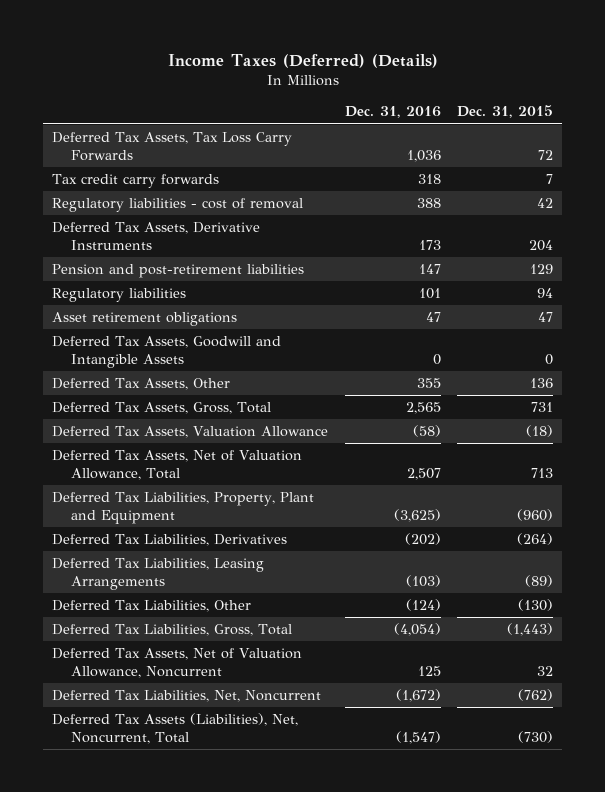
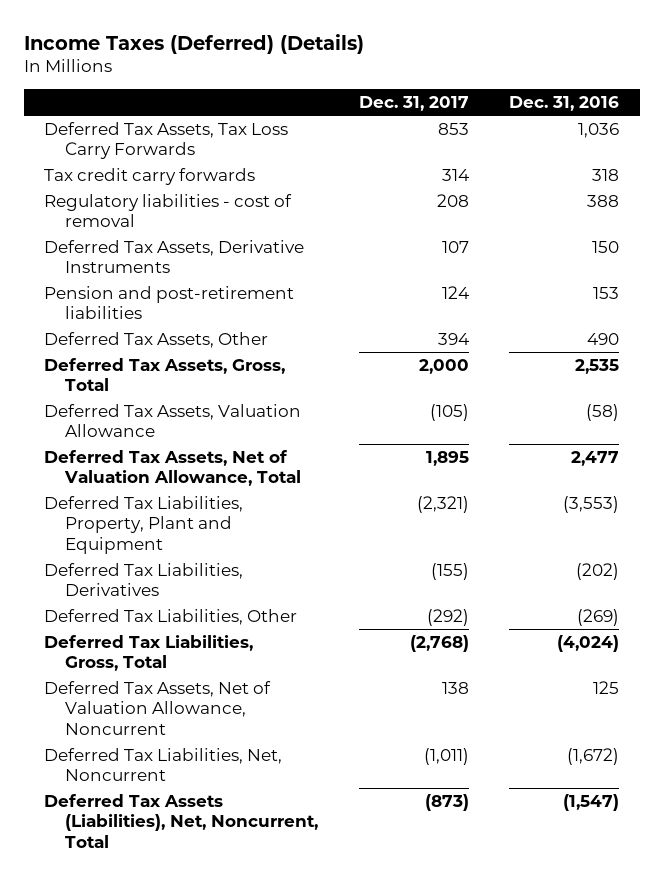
[457,105,554,119] Dec. 31, 2015 -> none
none -> [358,96,469,112] Dec. 31, 2017
[51,288,186,303] Regulatory liabilities -> none
[51,312,237,327] Asset retirement obligations -> none
[51,336,281,368] Deferred Tax Assets, Goodwill and Intangible Assets -> none
[418,239,441,250] 173 -> [592,240,620,253] 150
[418,264,441,275] 147 -> [593,286,620,299] 153
[416,378,441,389] 355 -> [587,332,620,345] 490
[405,402,441,415] 2,565 -> [575,358,620,374] 2,535
[406,467,441,480] 2,507 -> [571,450,620,466] 2,477
[393,508,441,522] (3,625) -> [563,495,620,513] (3,553)
[51,558,264,590] Deferred Tax Liabilities, Leasing Arrangements -> none
[405,599,441,612] (124) -> [577,608,620,626] (269)
[393,623,441,637] (4,054) -> [557,634,620,652] (4,024)

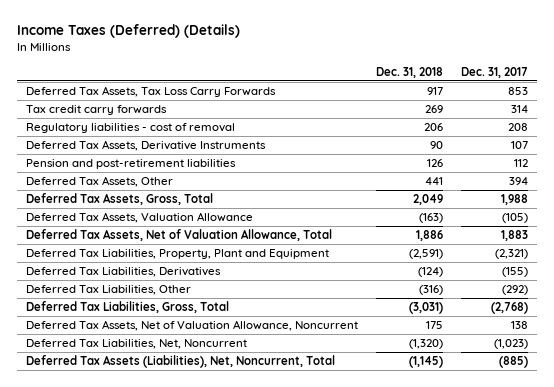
[509,96,620,112] Dec. 31, 2016 -> none
none -> [375,66,443,78] Dec. 31, 2018
[441,285,469,299] 124 -> [513,159,528,168] 112
[418,358,469,374] 2,000 -> [500,194,528,206] 1,988
[425,450,469,466] 1,895 -> [500,230,528,242] 1,883
[423,747,469,765] (1,011) -> [493,339,528,350] (1,023)
[424,793,469,811] (873) -> [498,356,528,369] (885)

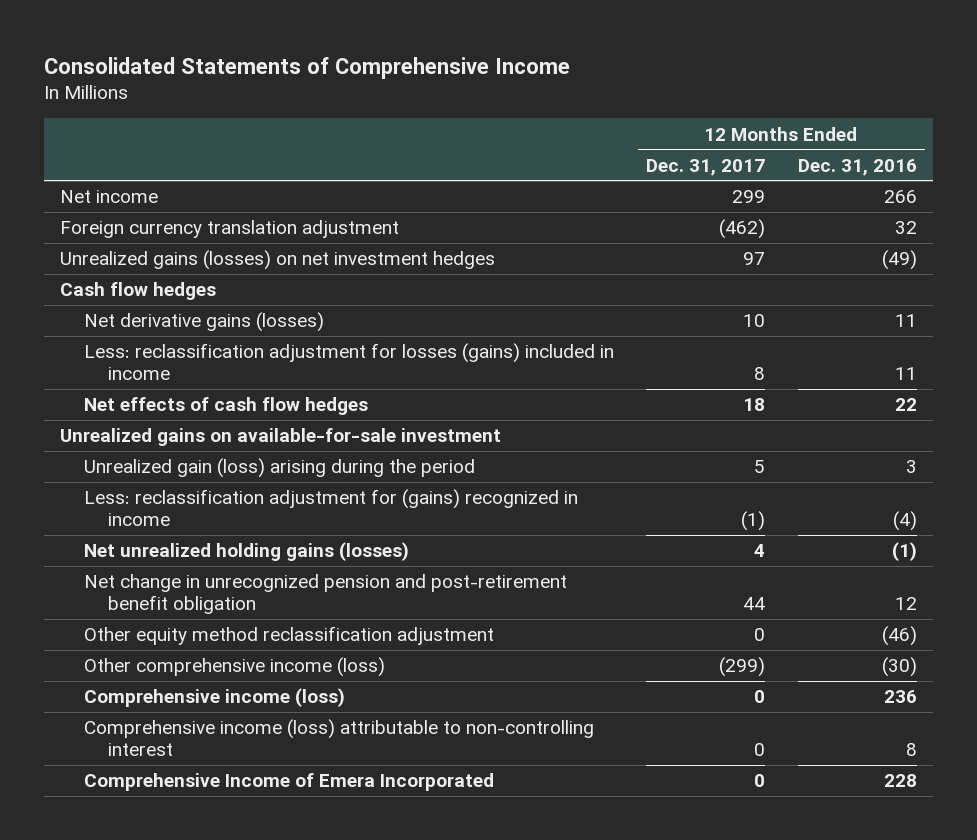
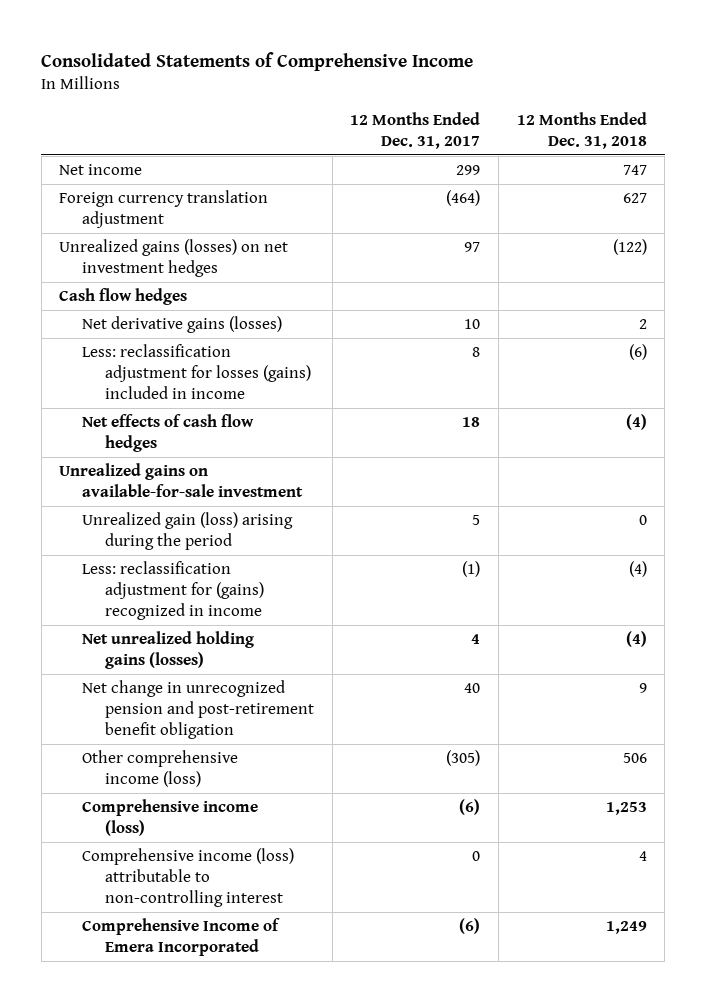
[797,158,917,176] Dec. 31, 2016 -> none
none -> [516,111,647,149] 12 Months Ended Dec. 31, 2018
[719,219,766,240] (462) -> [446,190,481,207] (464)
[84,626,495,646] Other equity method reclassification adjustment -> none
[743,597,766,611] 44 -> [464,683,481,694] 40
[719,657,766,678] (299) -> [446,750,481,767] (305)
[754,690,766,704] 0 -> [459,799,481,816] (6)
[754,774,766,788] 0 -> [459,918,481,935] (6)

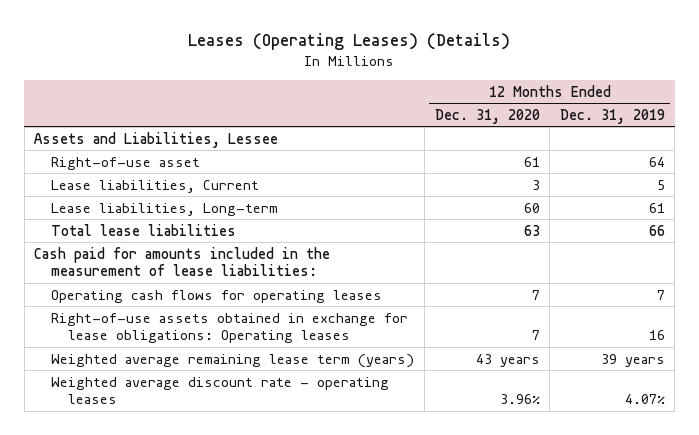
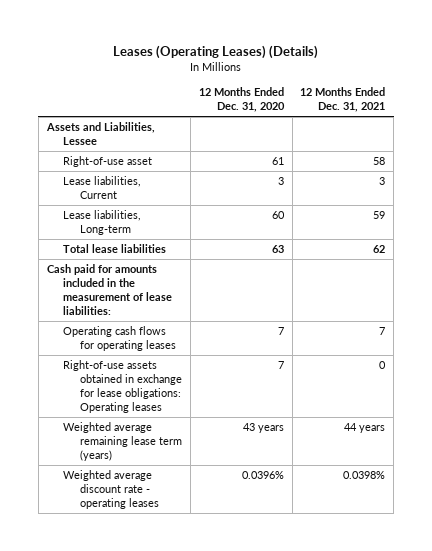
[559,108,665,124] Dec. 31, 2019 -> none
none -> [300,86,386,112] 12 Months Ended Dec. 31, 2021
[499,394,540,405] 3.96% -> [241,471,284,480] 0.0396%

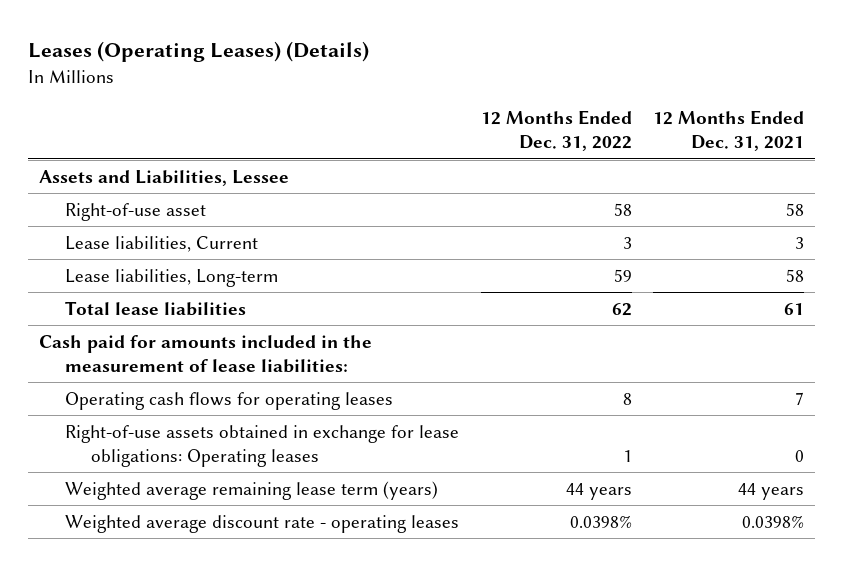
[198,86,285,112] 12 Months Ended Dec. 31, 2020 -> none
none -> [480,110,632,152] 12 Months Ended Dec. 31, 2022
[373,211,386,220] 59 -> [786,268,805,282] 58
[373,245,386,254] 62 -> [784,302,805,315] 61

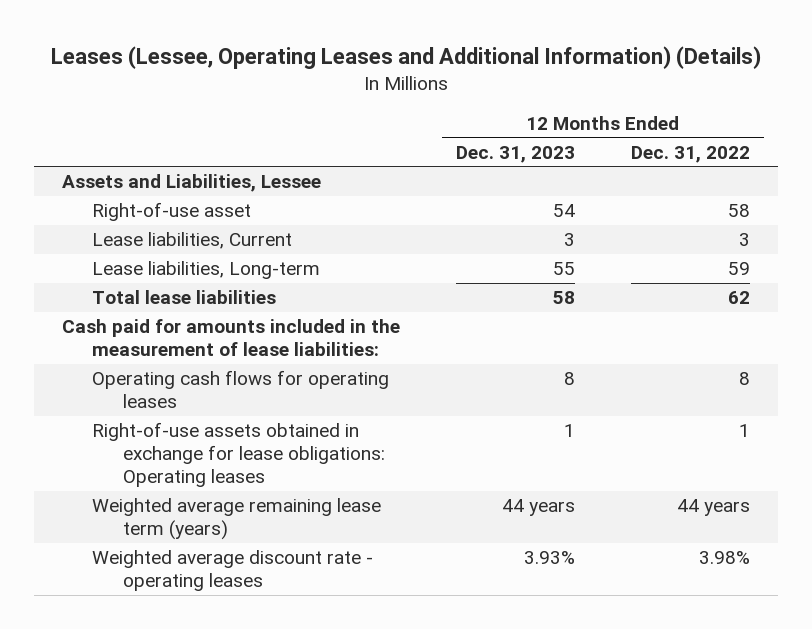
[28,41,370,63] Leases (Operating Leases) (Details) -> [50,45,761,69] Leases (Lessee, Operating Leases and Additional Information) (Details)
[653,110,805,152] 12 Months Ended Dec. 31, 2021 -> none
none -> [455,145,575,163] Dec. 31, 2023
[569,514,632,528] 0.0398% -> [698,551,750,565] 3.98%

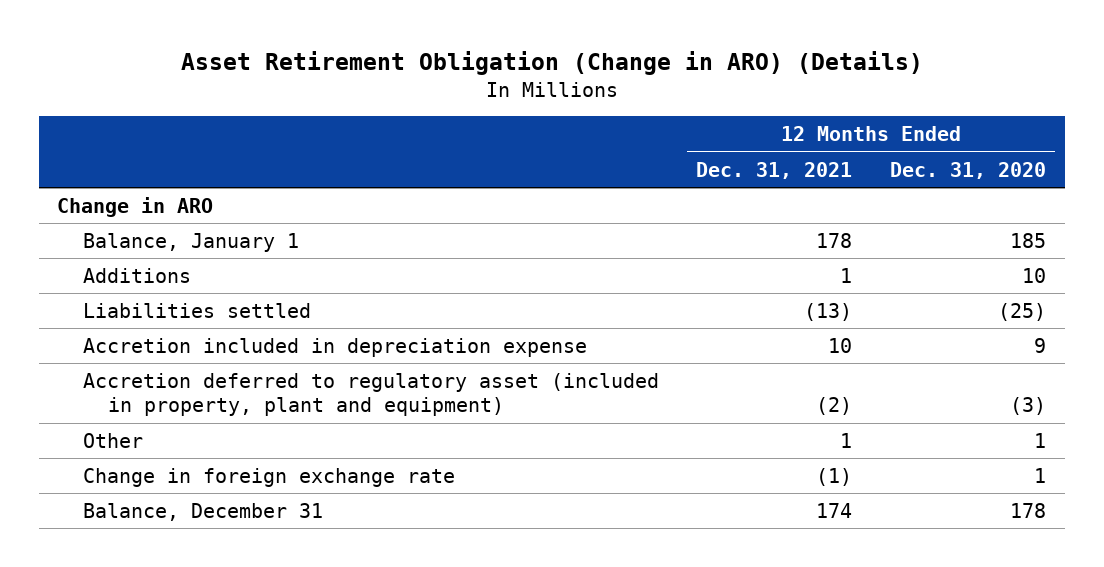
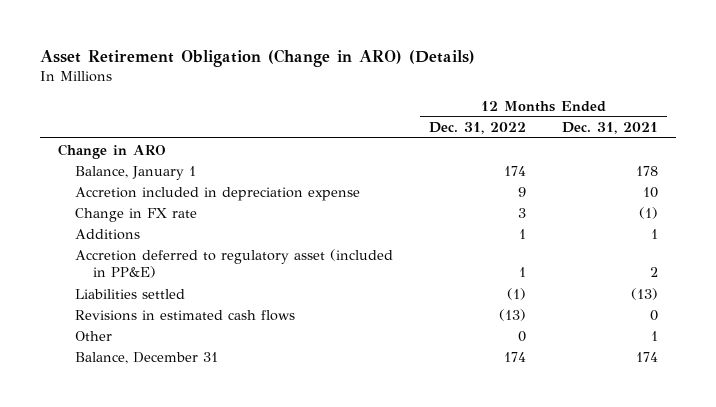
[890,161,1047,179] Dec. 31, 2020 -> none
none -> [429,122,527,135] Dec. 31, 2022
[82,337,587,357] Accretion included in depreciation expense -> [75,186,361,201] Accretion included in depreciation expense
none -> [75,207,198,222] Change in FX rate
none -> [75,248,394,279] Accretion deferred to regulatory asset (included in PP&E)
[82,372,659,417] Accretion deferred to regulatory asset (included in property, plant and equipment) -> none
none -> [75,309,296,321] Revisions in estimated cash flows
[82,467,455,487] Change in foreign exchange rate -> none

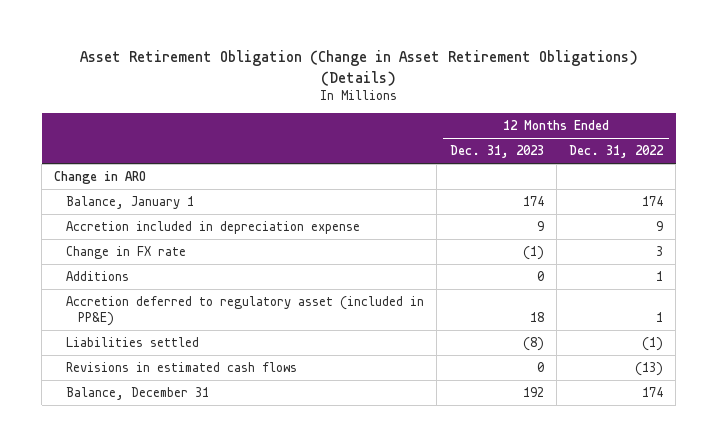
[39,49,475,68] Asset Retirement Obligation (Change in ARO) (Details) -> [79,50,638,86] Asset Retirement Obligation (Change in Asset Retirement Obligations) (Details)
[562,122,659,135] Dec. 31, 2021 -> none
none -> [449,145,544,159] Dec. 31, 2023
[75,330,113,341] Other -> none

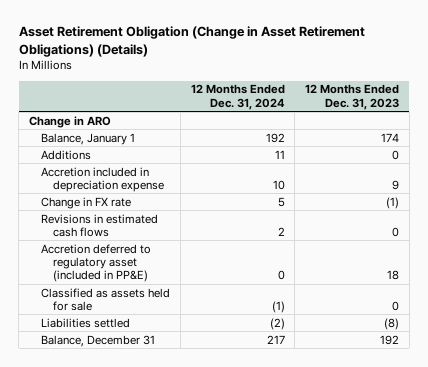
[568,145,664,159] Dec. 31, 2022 -> none
none -> [190,84,285,110] 12 Months Ended Dec. 31, 2024
[66,270,130,281] Additions -> [41,149,92,160] Additions
[66,361,298,372] Revisions in estimated cash flows -> [41,213,159,237] Revisions in estimated cash flows
none -> [41,287,171,311] Classified as assets held for sale

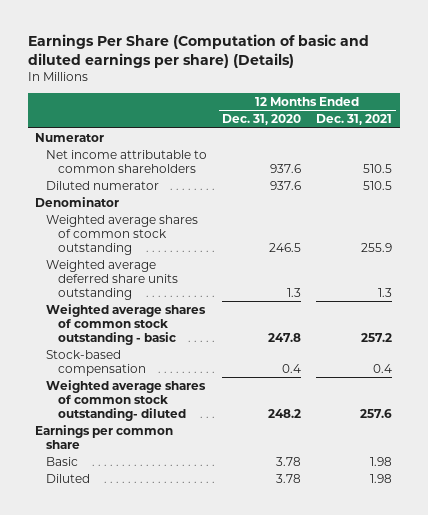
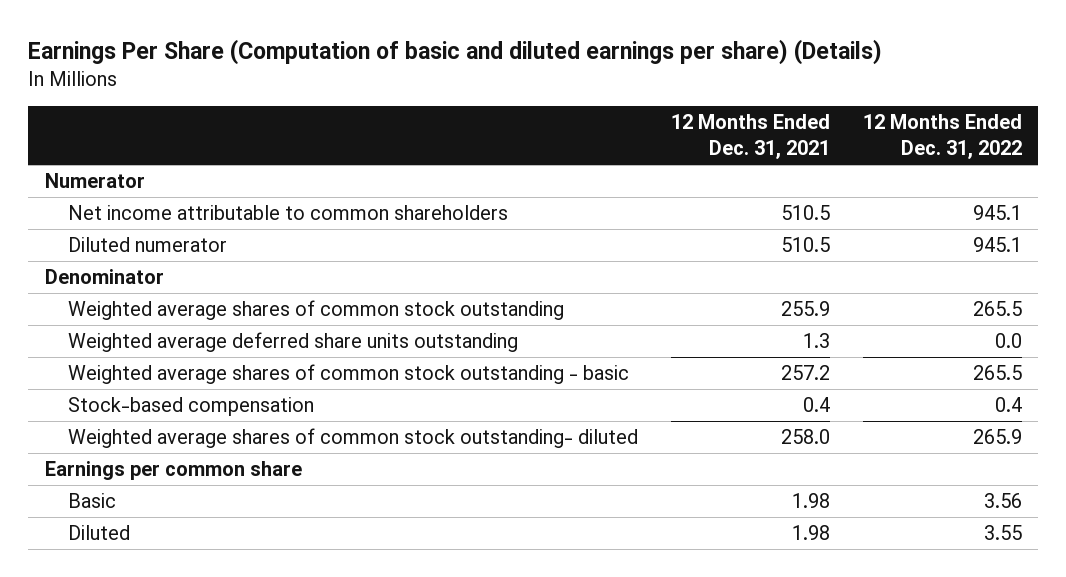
[222,114,302,126] Dec. 31, 2020 -> none
none -> [862,114,1022,159] 12 Months Ended Dec. 31, 2022
[360,408,393,418] 257.6 -> [780,429,830,445] 258.0

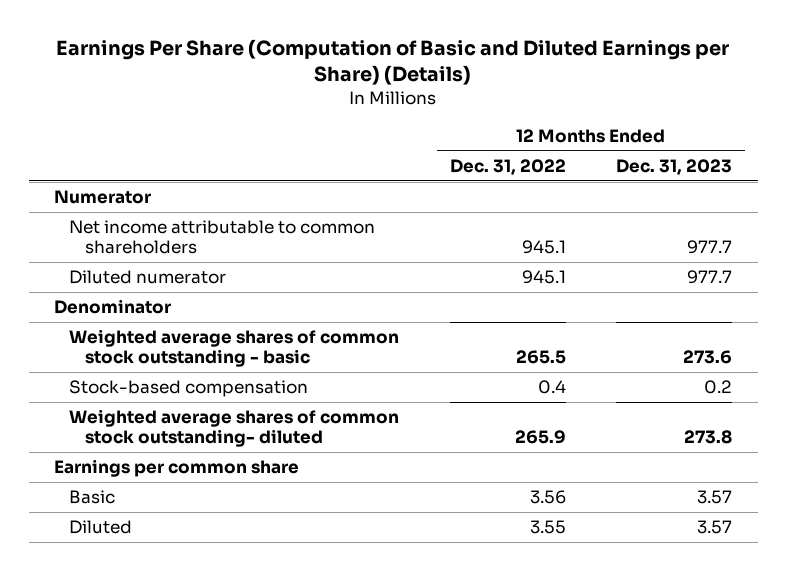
[28,39,883,66] Earnings Per Share (Computation of basic and diluted earnings per share) (Details) -> [56,38,730,86] Earnings Per Share (Computation of Basic and Diluted Earnings per Share) (Details)
[670,114,830,159] 12 Months Ended Dec. 31, 2021 -> none
none -> [616,158,733,175] Dec. 31, 2023
[67,300,564,321] Weighted average shares of common stock outstanding -> none
[67,332,518,353] Weighted average deferred share units outstanding -> none

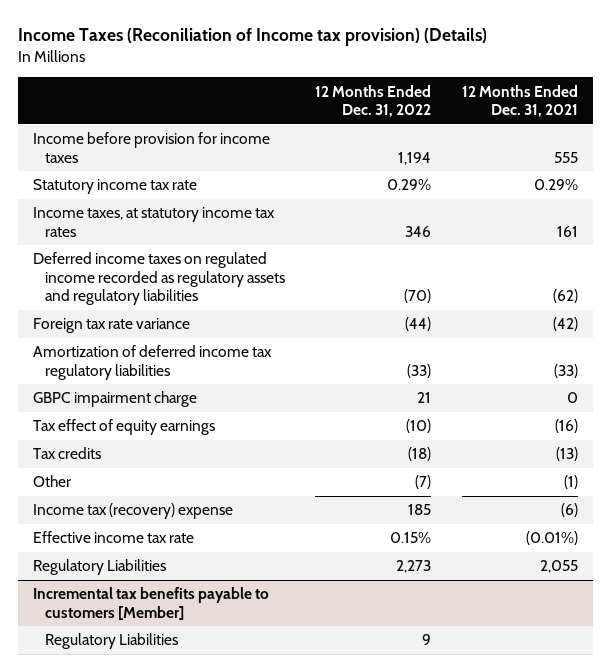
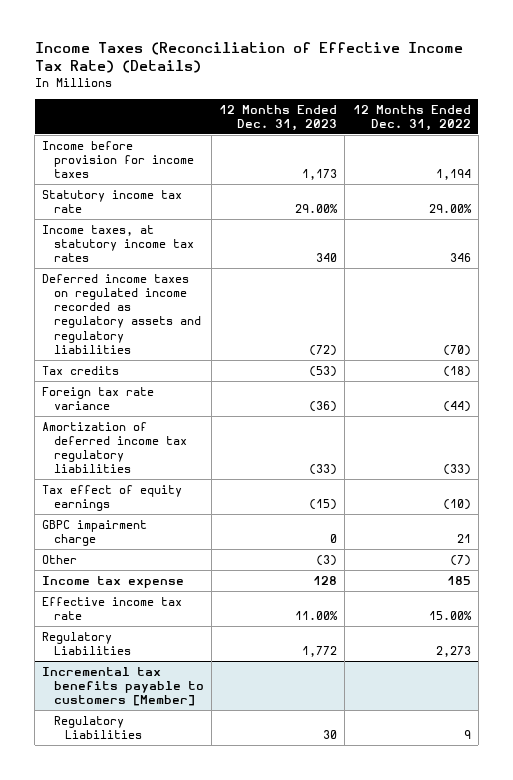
[17,28,487,47] Income Taxes (Reconiliation of Income tax provision) (Details) -> [34,41,463,74] Income Taxes (Reconciliation of Effective Income Tax Rate) (Details)
[461,84,578,118] 12 Months Ended Dec. 31, 2021 -> none
none -> [219,104,338,131] 12 Months Ended Dec. 31, 2023
[387,179,432,191] 0.29% -> [428,204,472,214] 29.00%
[32,447,101,460] Tax credits -> [42,365,120,375] Tax credits
[32,391,197,408] GBPC impairment charge -> [42,519,148,547] GBPC impairment charge
[32,503,233,520] Income tax (recovery) expense -> [42,575,185,588] Income tax expense
[390,532,432,544] 0.15% -> [428,611,472,621] 15.00%

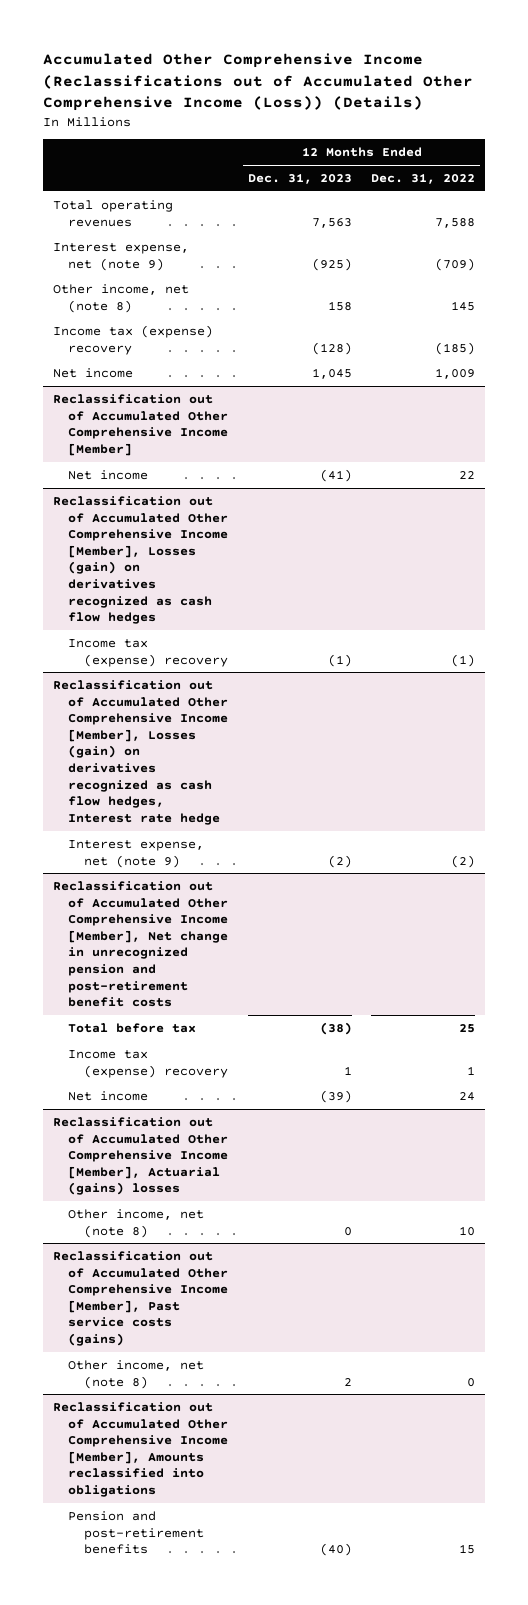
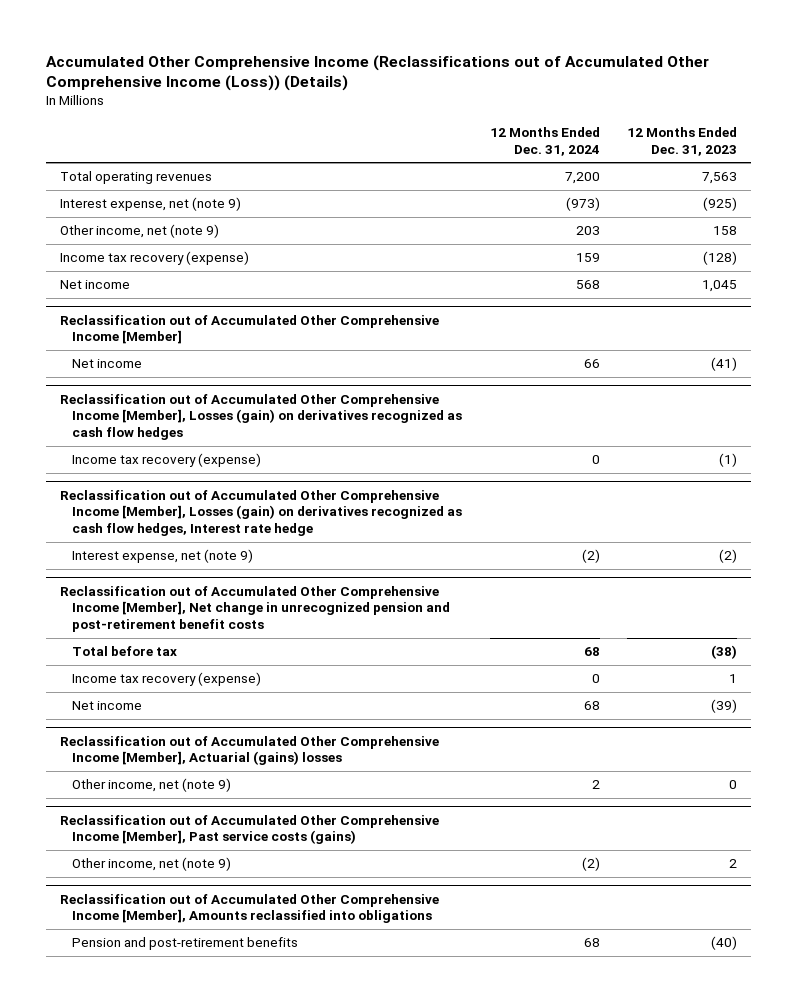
[371,173,476,185] Dec. 31, 2022 -> none
none -> [489,127,600,156] 12 Months Ended Dec. 31, 2024
[52,283,189,313] Other income, net (note 8) -> [59,224,219,239] Other income, net (note 9)
[52,324,213,355] Income tax (expense) recovery -> [59,251,249,266] Income tax recovery (expense)
[68,638,229,667] Income tax (expense) recovery -> [71,453,261,468] Income tax recovery (expense)
[68,1049,229,1078] Income tax (expense) recovery -> [71,672,261,687] Income tax recovery (expense)
[68,1208,205,1238] Other income, net (note 8) -> [71,778,231,793] Other income, net (note 9)
[68,1359,205,1389] Other income, net (note 8) -> [71,857,231,872] Other income, net (note 9)

